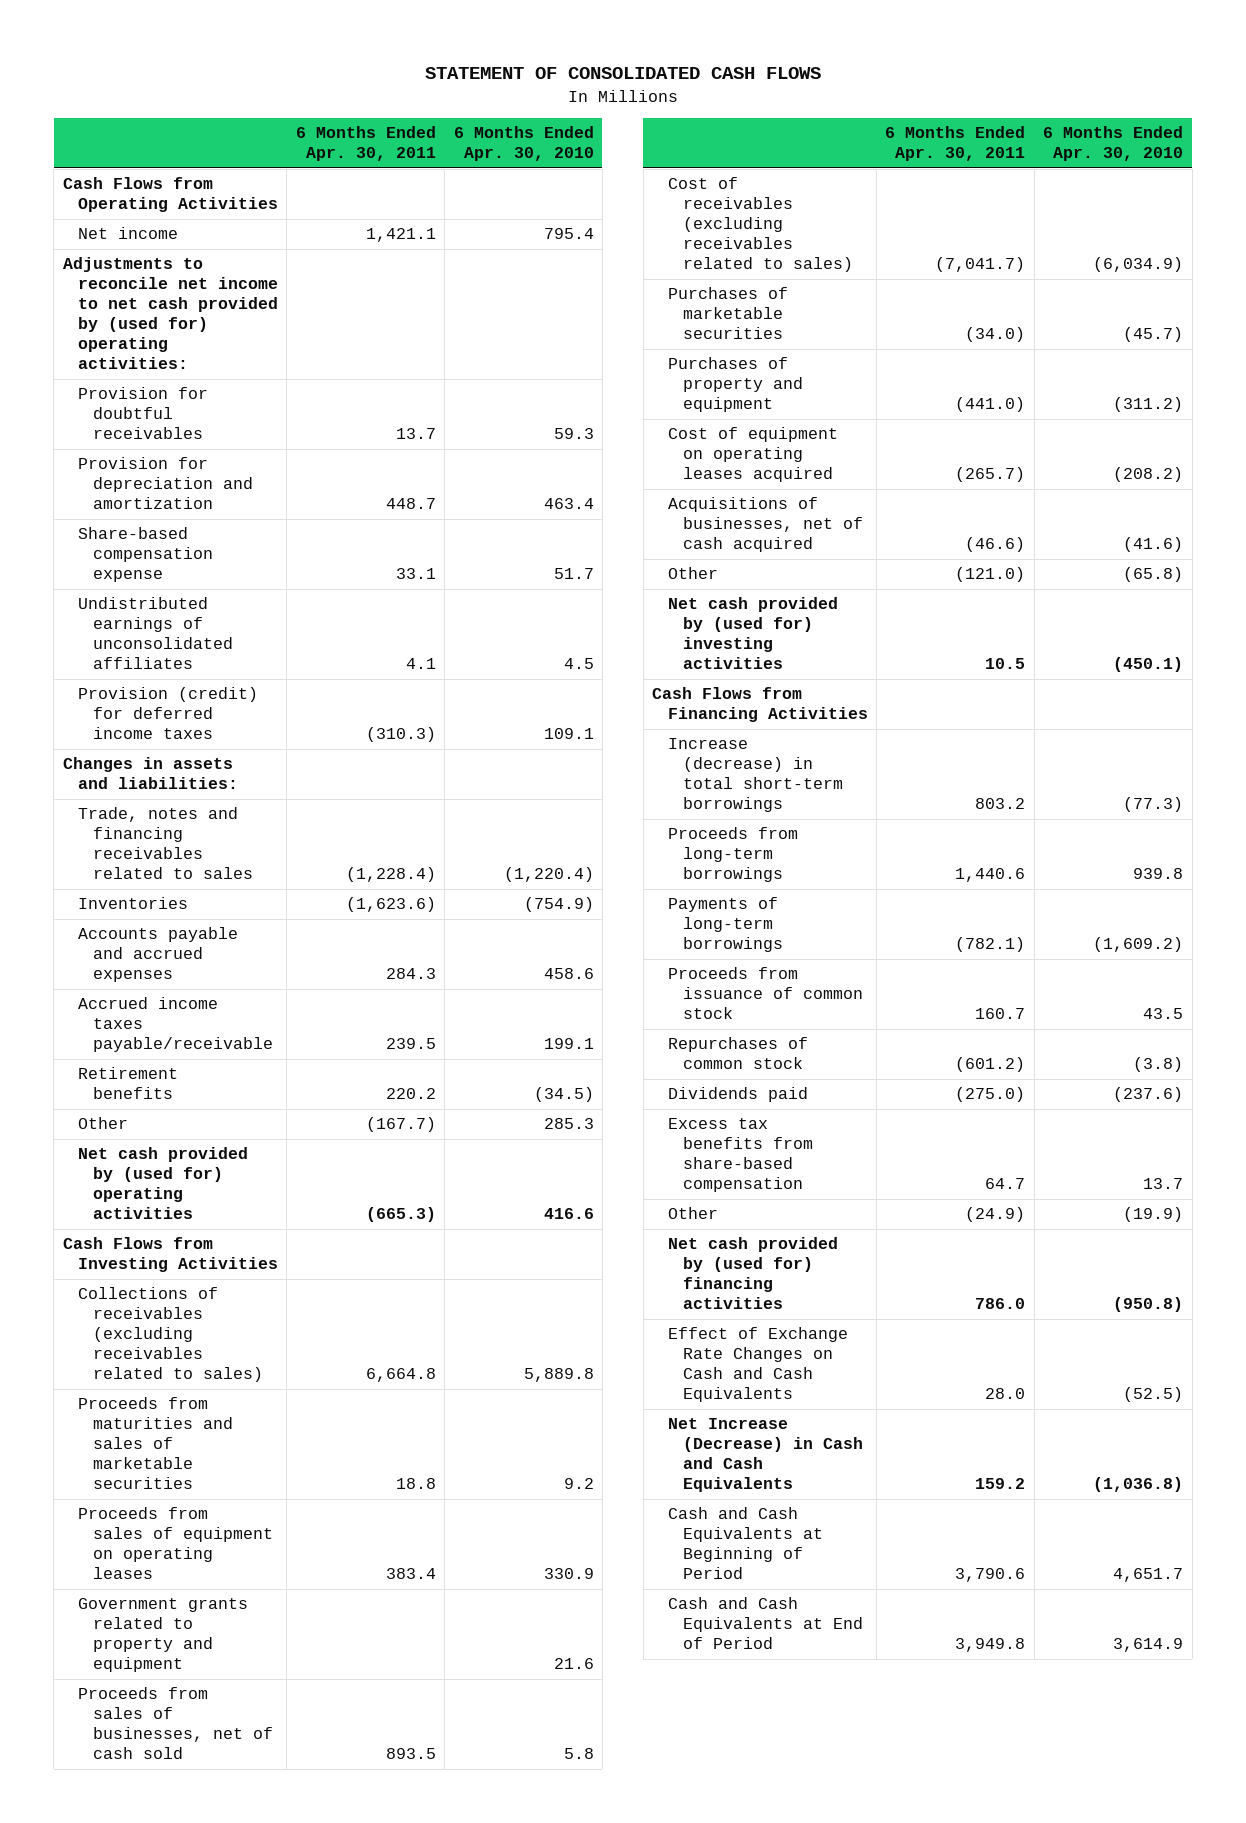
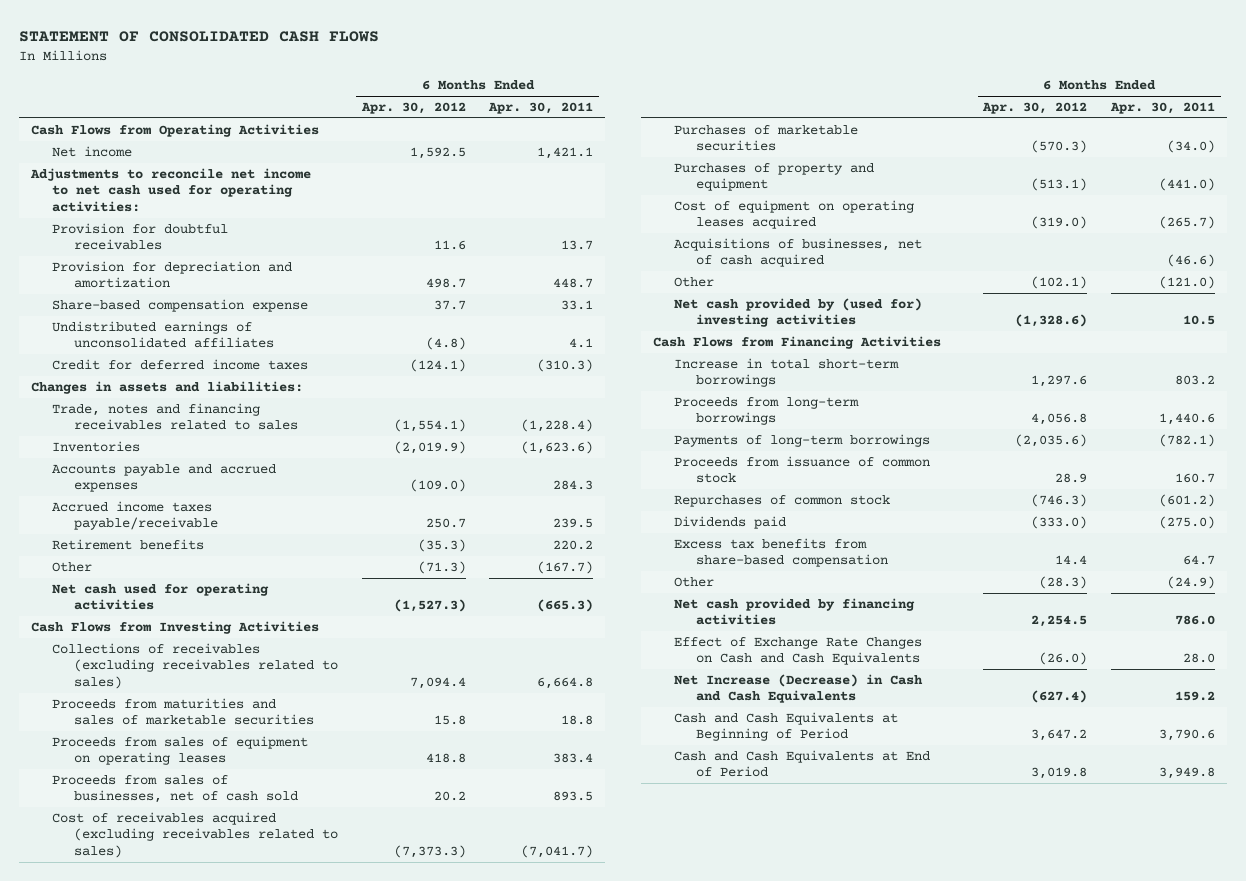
[453,126,594,162] 6 Months Ended Apr. 30, 2010 -> none
none -> [360,102,466,115] Apr. 30, 2012
[62,257,278,370] Adjustments to reconcile net income to net cash provided by (used for) operating activities: -> [29,167,311,213] Adjustments to reconcile net income to net cash used for operating activities:
[77,687,258,740] Provision (credit) for deferred income taxes -> [52,358,309,370] Credit for deferred income taxes
[77,1147,248,1220] Net cash provided by (used for) operating activities -> [52,582,270,611] Net cash used for operating activities
[77,1598,248,1673] Government grants related to property and equipment -> none
[667,177,853,273] Cost of receivables (excluding receivables related to sales) -> [52,811,338,859] Cost of receivables acquired (excluding receivables related to sales)
[667,738,843,813] Increase (decrease) in total short-term borrowings -> [674,357,900,388] Increase in total short-term borrowings
[667,1237,838,1310] Net cash provided by (used for) financing activities -> [674,597,916,626] Net cash provided by financing activities

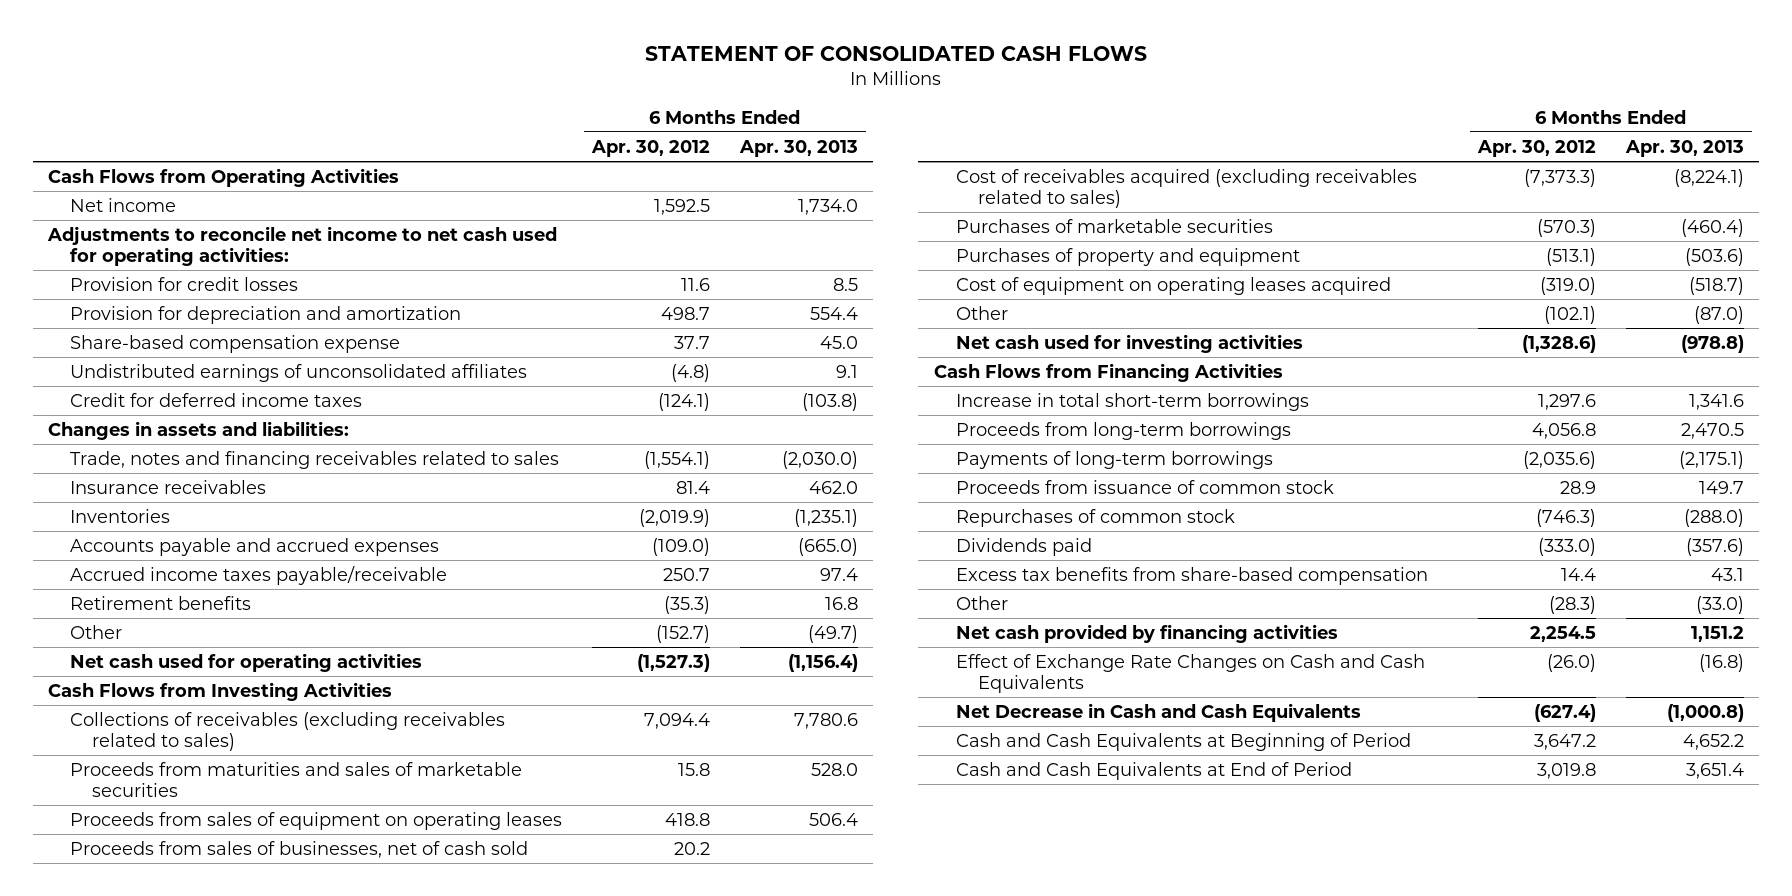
[488,102,594,115] Apr. 30, 2011 -> none
none -> [739,139,859,157] Apr. 30, 2013
[52,222,229,251] Provision for doubtful receivables -> [69,276,298,291] Provision for credit losses
none -> [69,479,266,494] Insurance receivables
[417,560,466,574] (71.3) -> [655,624,710,643] (152.7)
[674,237,923,268] Acquisitions of businesses, net of cash acquired -> none
[674,297,923,328] Net cash provided by (used for) investing activities -> [955,333,1303,353] Net cash used for investing activities
[674,673,924,704] Net Increase (Decrease) in Cash and Cash Equivalents -> [955,702,1361,722] Net Decrease in Cash and Cash Equivalents

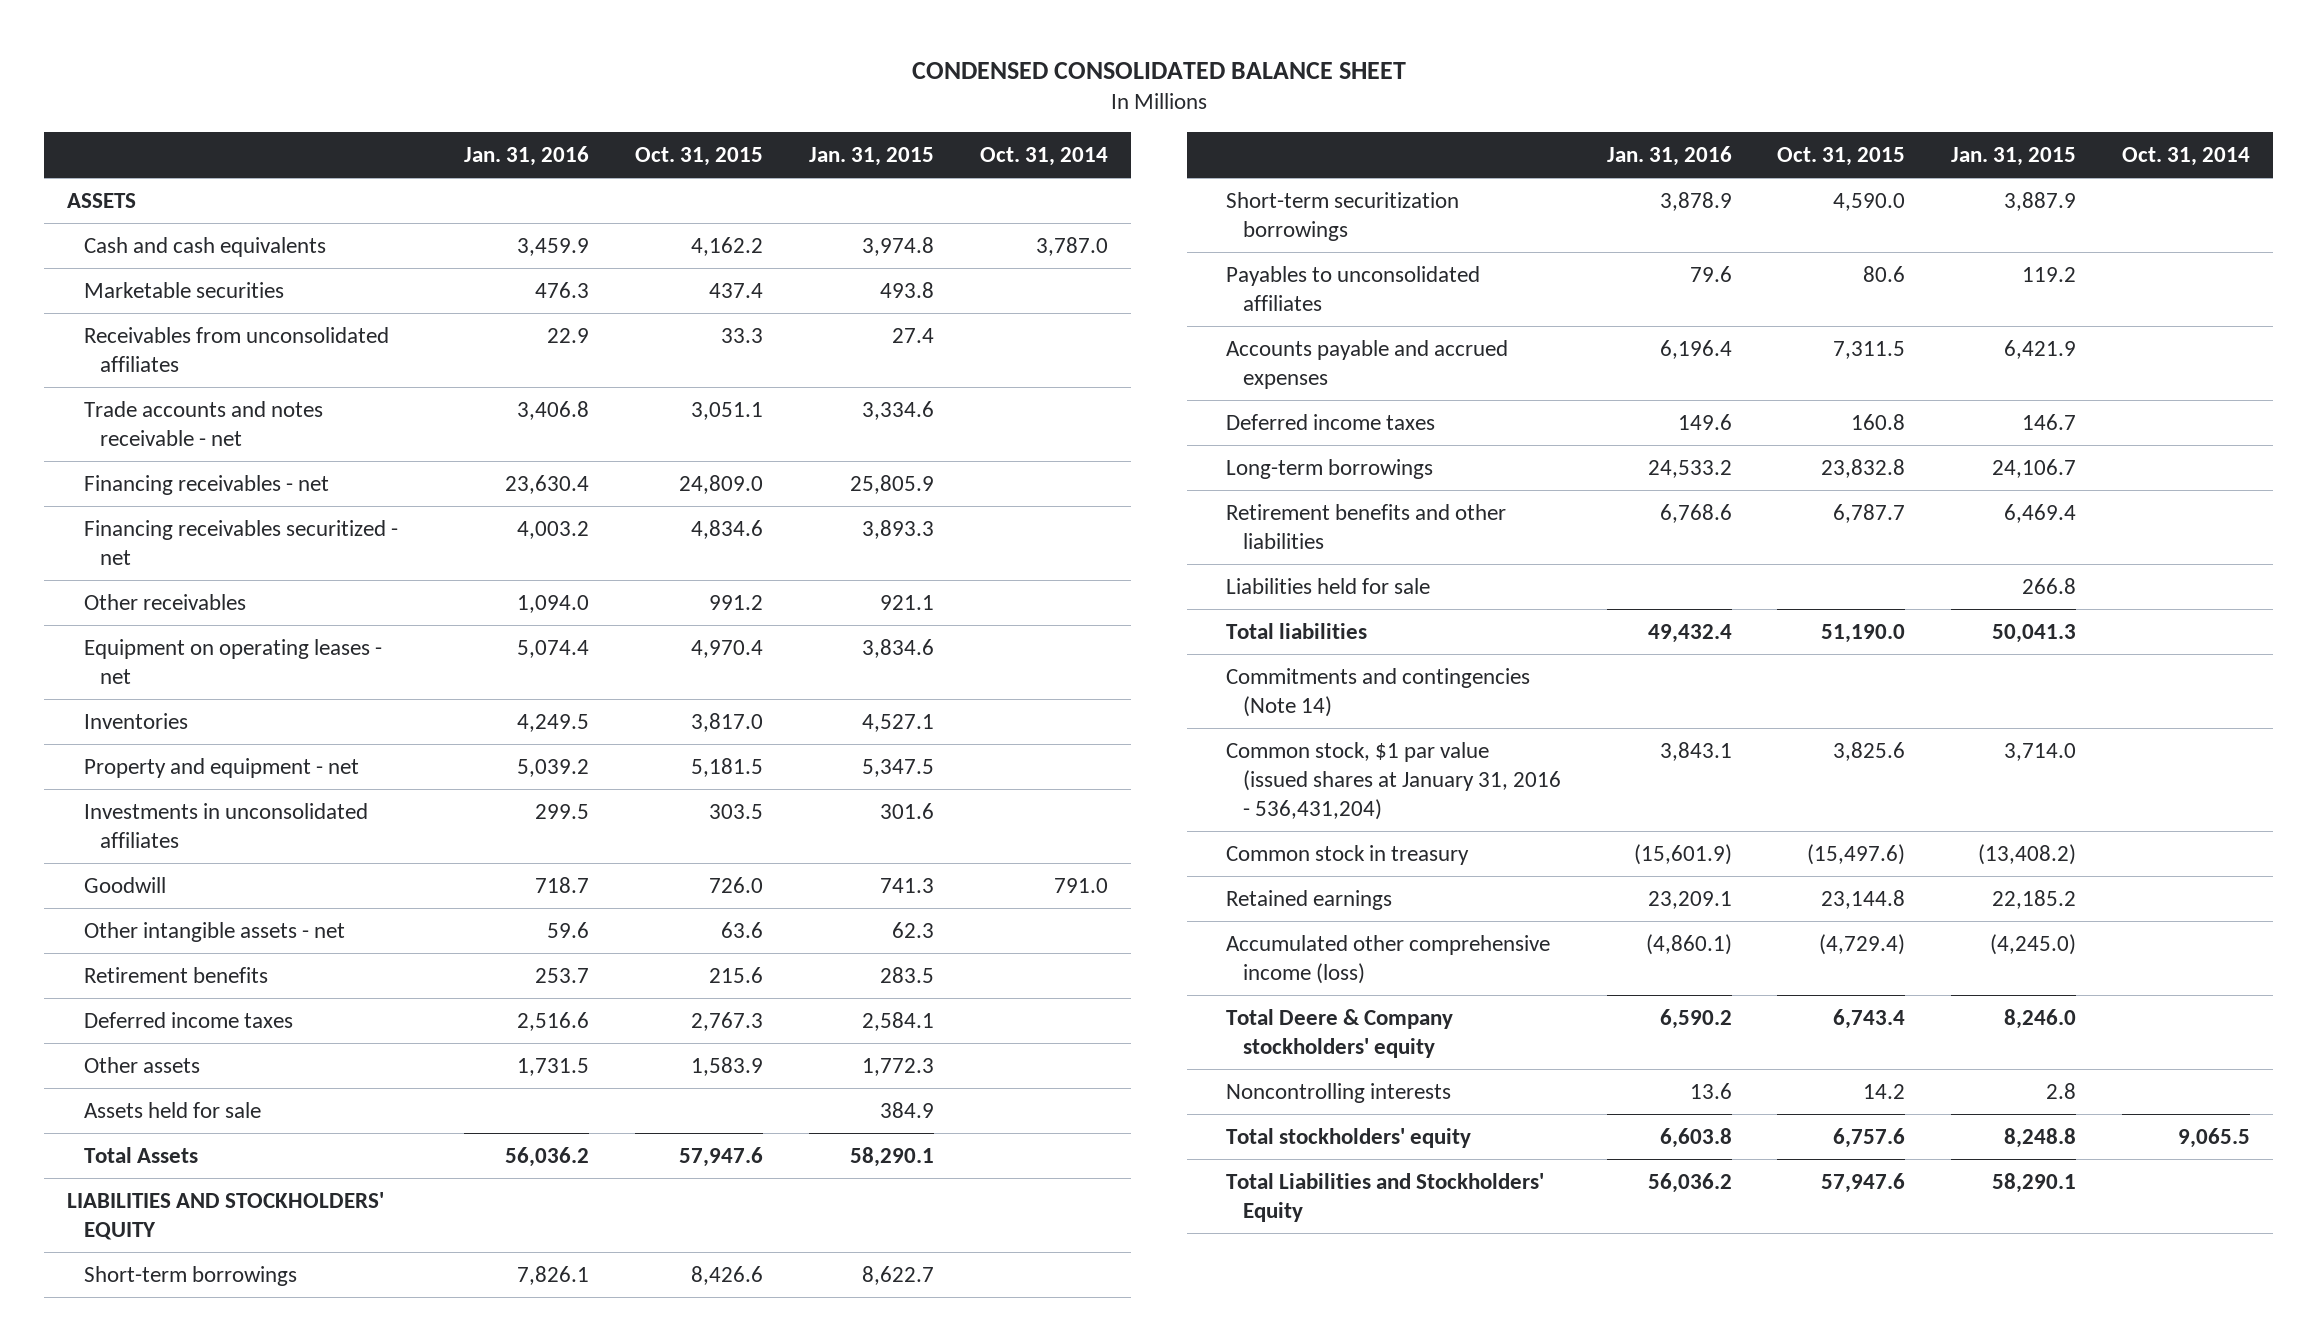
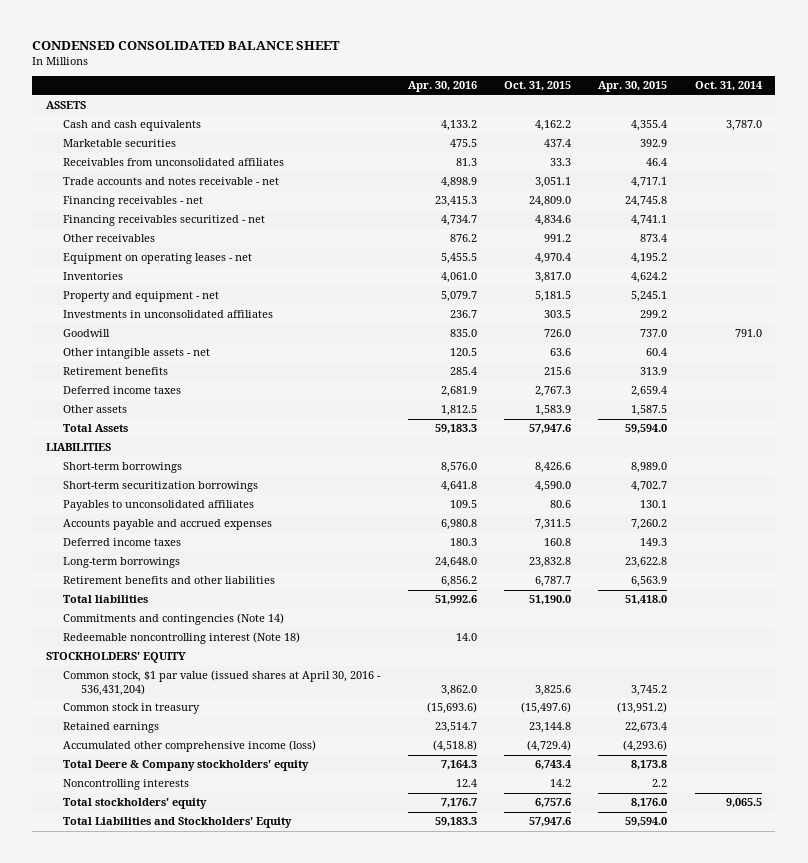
[463,145,589,166] Jan. 31, 2016 -> none
[808,146,934,166] Jan. 31, 2015 -> none
none -> [407,81,477,93] Apr. 30, 2016
none -> [598,81,668,93] Apr. 30, 2015
[83,1102,261,1119] Assets held for sale -> none
[67,1192,385,1240] LIABILITIES AND STOCKHOLDERS' EQUITY -> none
none -> [46,443,112,452] LIABILITIES
[1226,578,1431,595] Liabilities held for sale -> none
none -> [63,632,301,645] Redeemable noncontrolling interest (Note 18)
none -> [46,652,187,664] STOCKHOLDERS' EQUITY
[1226,742,1561,820] Common stock, $1 par value (issued shares at January 31, 2016 - 536,431,204) -> [63,670,382,696] Common stock, $1 par value (issued shares at April 30, 2016 - 536,431,204)

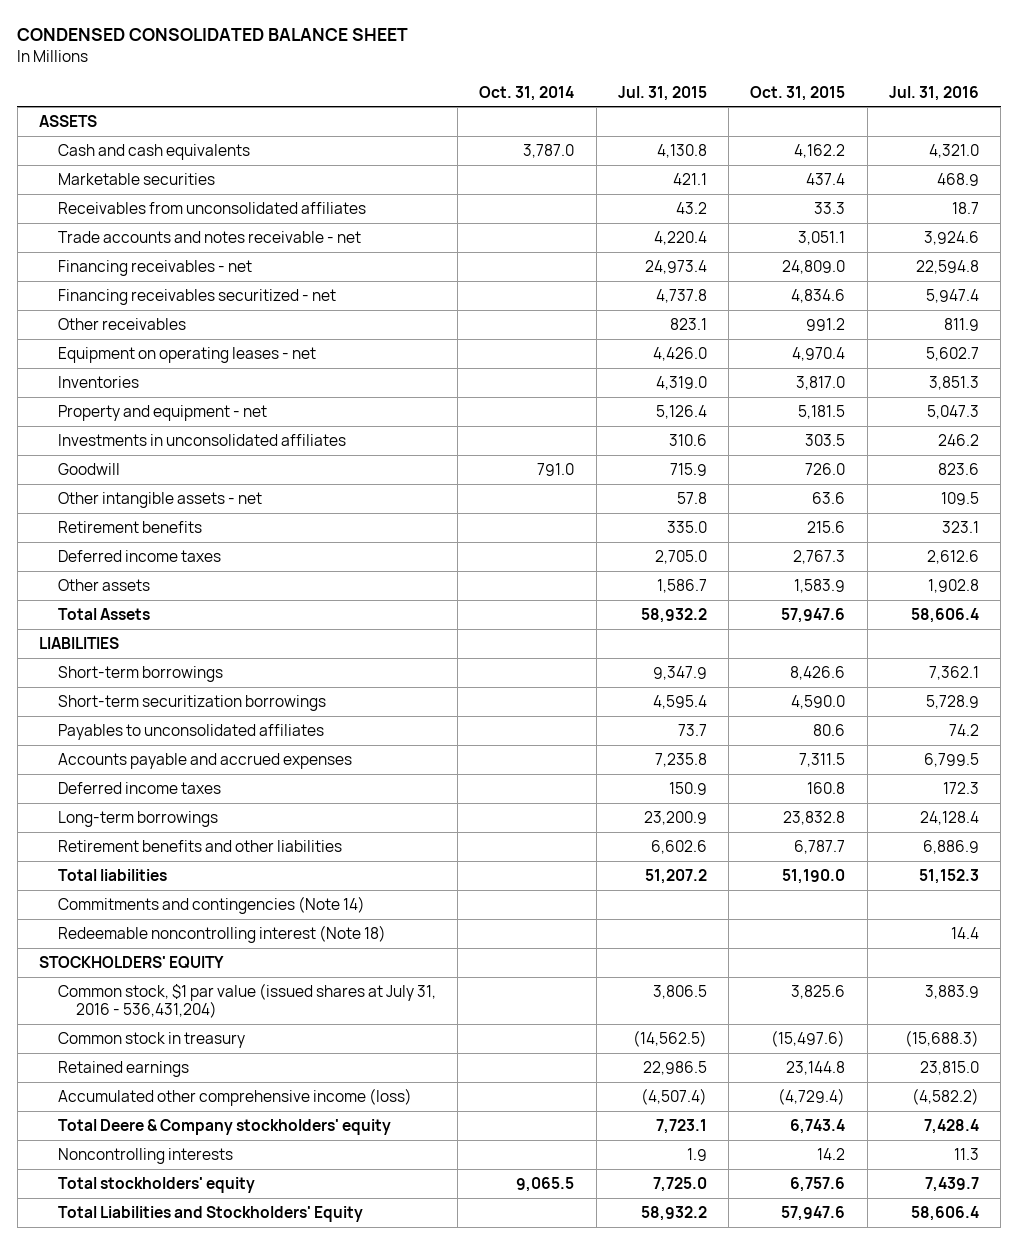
[407,81,477,93] Apr. 30, 2016 -> none
[598,81,668,93] Apr. 30, 2015 -> none
none -> [617,85,707,101] Jul. 31, 2015
none -> [888,85,979,101] Jul. 31, 2016
[63,670,382,696] Common stock, $1 par value (issued shares at April 30, 2016 - 536,431,204) -> [57,982,436,1019] Common stock, $1 par value (issued shares at July 31, 2016 - 536,431,204)

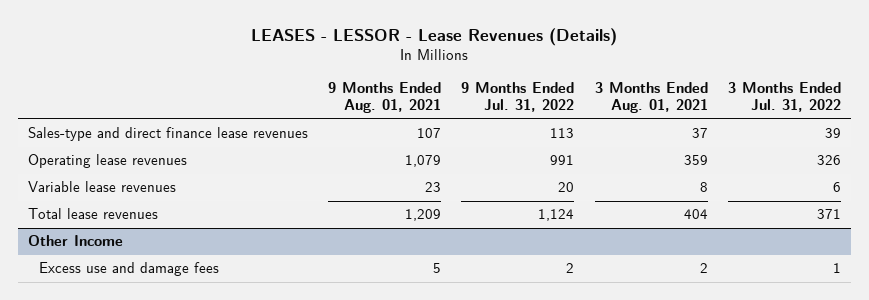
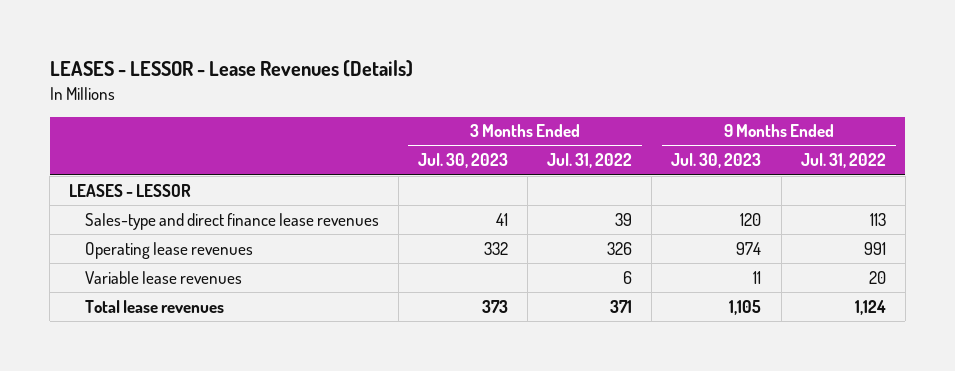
[328,82,442,114] 9 Months Ended Aug. 01, 2021 -> none
[594,82,708,114] 3 Months Ended Aug. 01, 2021 -> none
none -> [417,153,508,169] Jul. 30, 2023
none -> [671,153,762,169] Jul. 30, 2023
none -> [69,183,192,197] LEASES - LESSOR
[28,235,124,247] Other Income -> none
[39,262,220,277] Excess use and damage fees -> none

